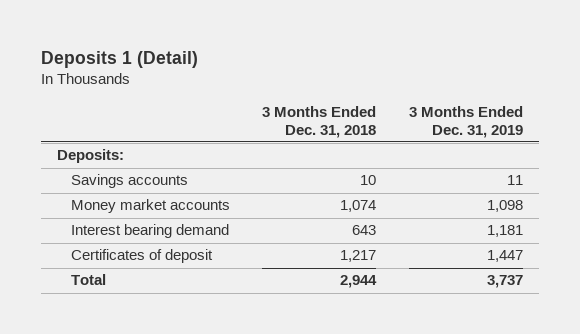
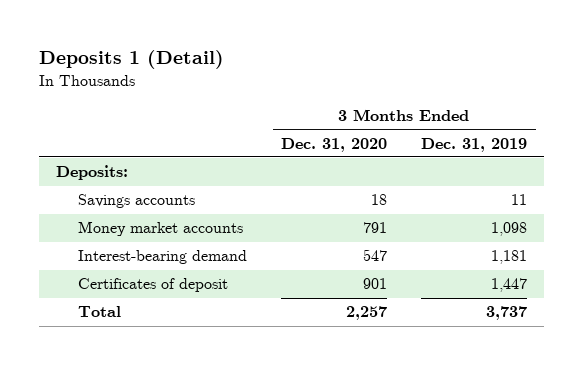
[262,105,377,138] 3 Months Ended Dec. 31, 2018 -> none
none -> [281,137,388,152] Dec. 31, 2020
[71,224,230,239] Interest bearing demand -> [78,250,248,265] Interest-bearing demand

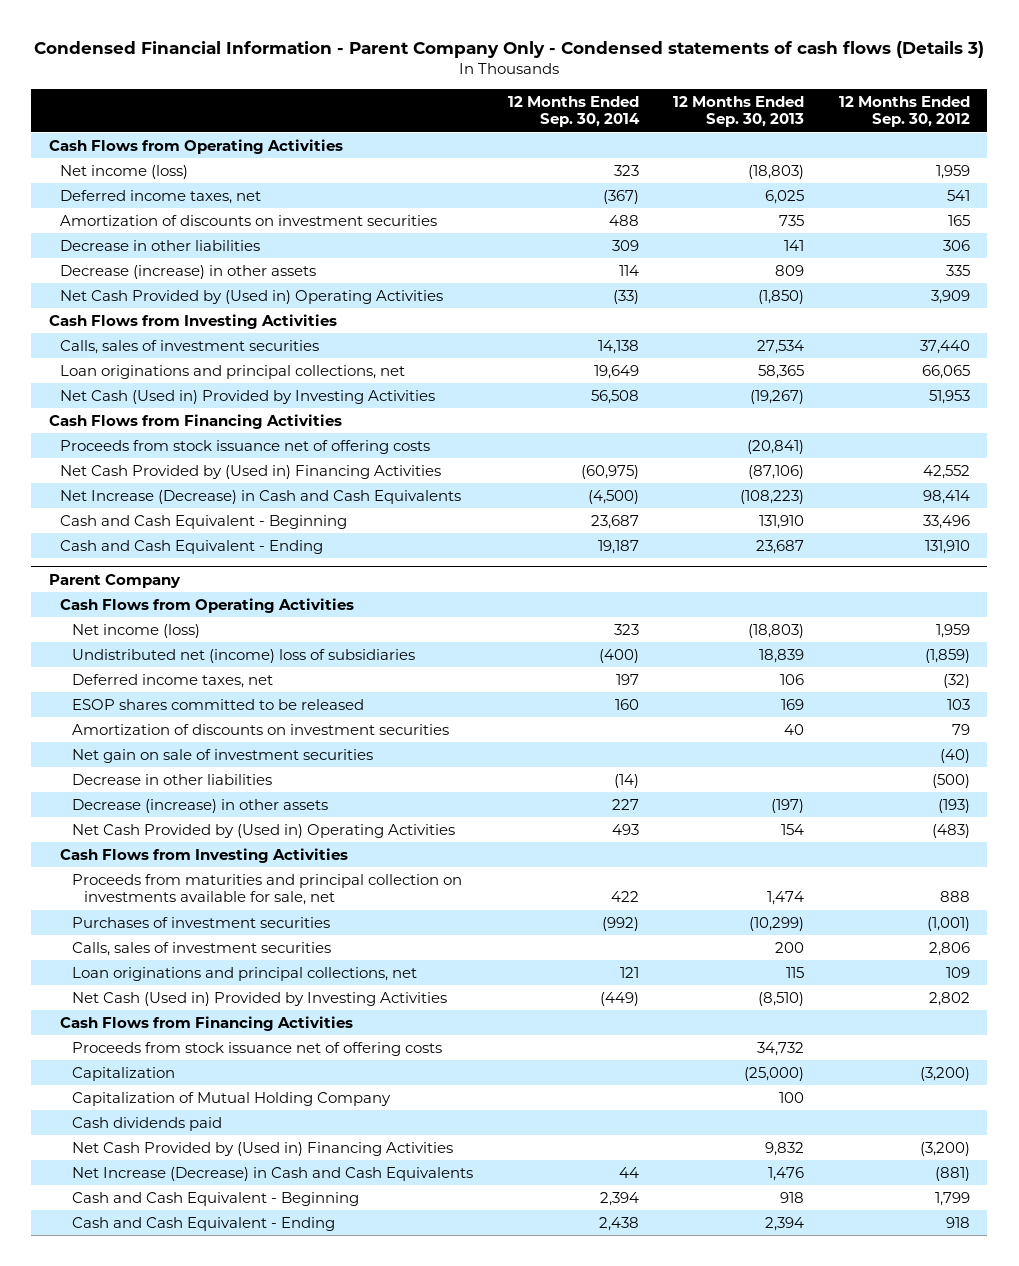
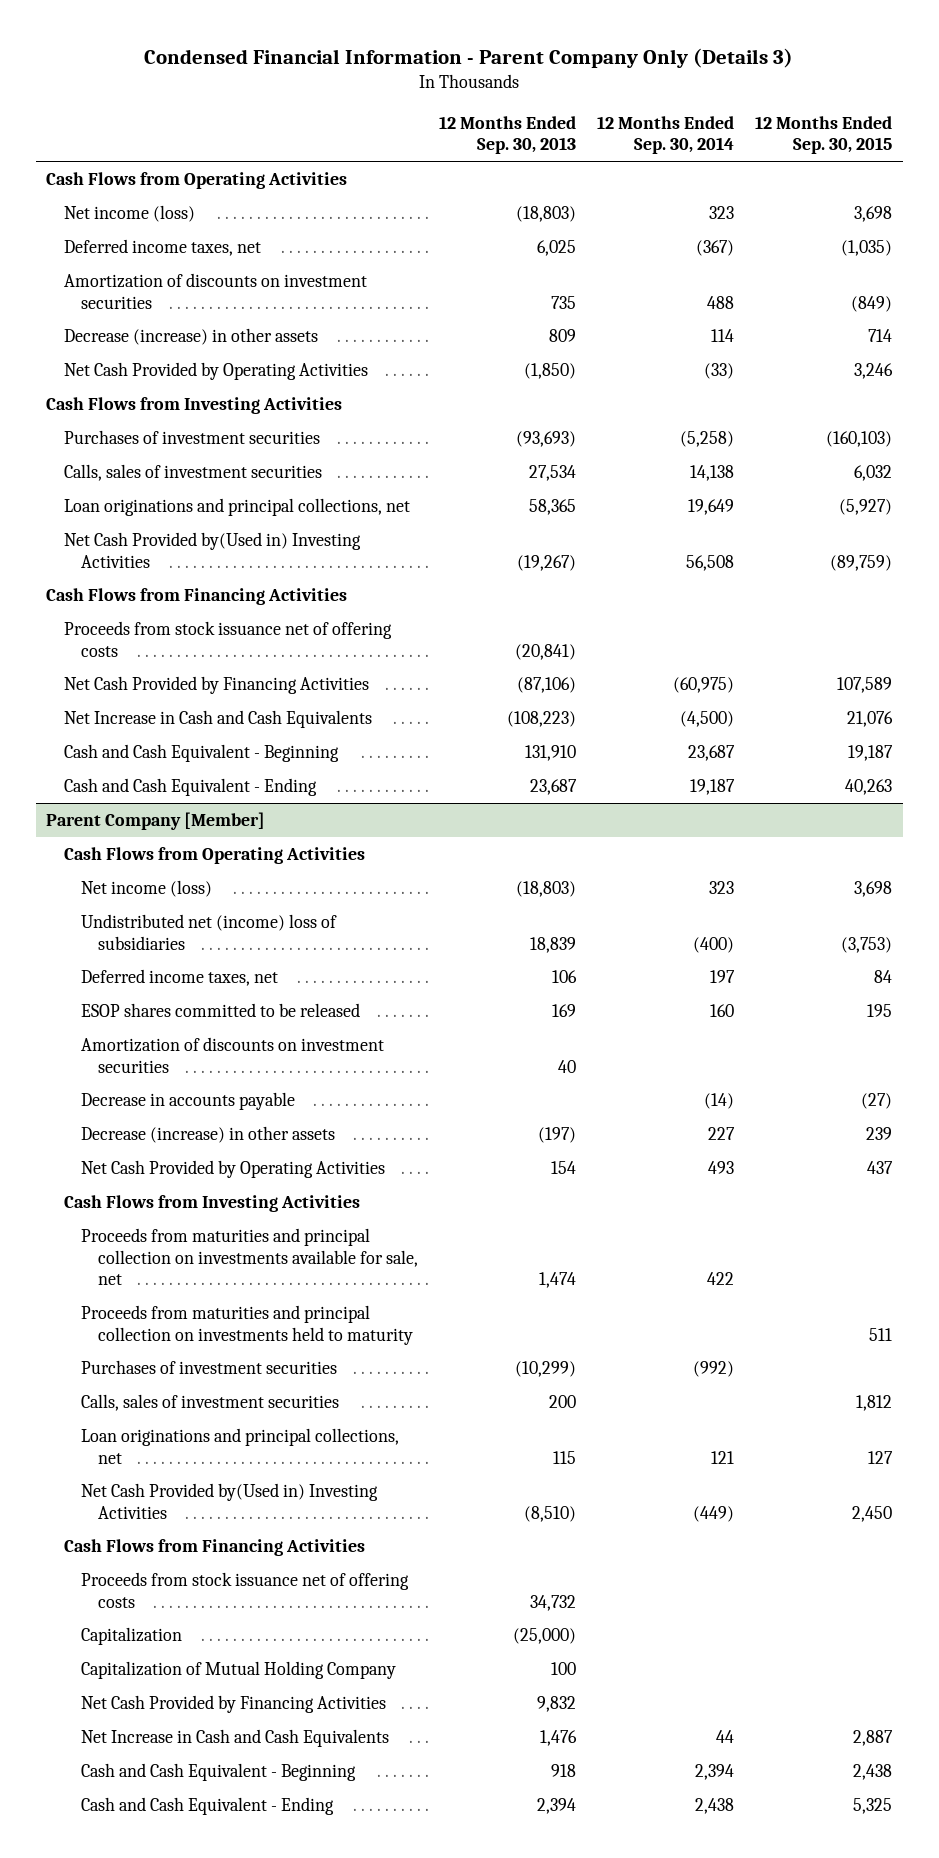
[34,41,985,59] Condensed Financial Information - Parent Company Only - Condensed statements of cash flows (Details 3) -> [144,47,794,68] Condensed Financial Information - Parent Company Only (Details 3)
[839,95,971,128] 12 Months Ended Sep. 30, 2012 -> none
none -> [755,115,893,155] 12 Months Ended Sep. 30, 2015
[60,239,261,251] Decrease in other liabilities -> none
[60,289,444,304] Net Cash Provided by (Used in) Operating Activities -> [63,361,368,380] Net Cash Provided by Operating Activities
none -> [63,429,320,444] Purchases of investment securities
[60,389,436,404] Net Cash (Used in) Provided by Investing Activities -> [63,531,361,568] Net Cash Provided by(Used in) Investing Activities
[60,464,442,479] Net Cash Provided by (Used in) Financing Activities -> [63,675,369,694] Net Cash Provided by Financing Activities
[60,489,462,504] Net Increase (Decrease) in Cash and Cash Equivalents -> [63,709,372,728] Net Increase in Cash and Cash Equivalents
[48,573,181,588] Parent Company -> [46,811,266,830] Parent Company [Member]
[71,748,373,763] Net gain on sale of investment securities -> none
[71,773,272,785] Decrease in other liabilities -> none
none -> [80,1091,295,1110] Decrease in accounts payable
[71,823,455,838] Net Cash Provided by (Used in) Operating Activities -> [80,1159,385,1178] Net Cash Provided by Operating Activities
none -> [80,1304,413,1345] Proceeds from maturities and principal collection on investments held to maturity
[71,991,447,1006] Net Cash (Used in) Provided by Investing Activities -> [80,1482,378,1519] Net Cash Provided by(Used in) Investing Activities
[71,1116,222,1131] Cash dividends paid -> none
[71,1141,453,1156] Net Cash Provided by (Used in) Financing Activities -> [80,1694,386,1713] Net Cash Provided by Financing Activities
[71,1166,473,1181] Net Increase (Decrease) in Cash and Cash Equivalents -> [80,1728,389,1747] Net Increase in Cash and Cash Equivalents

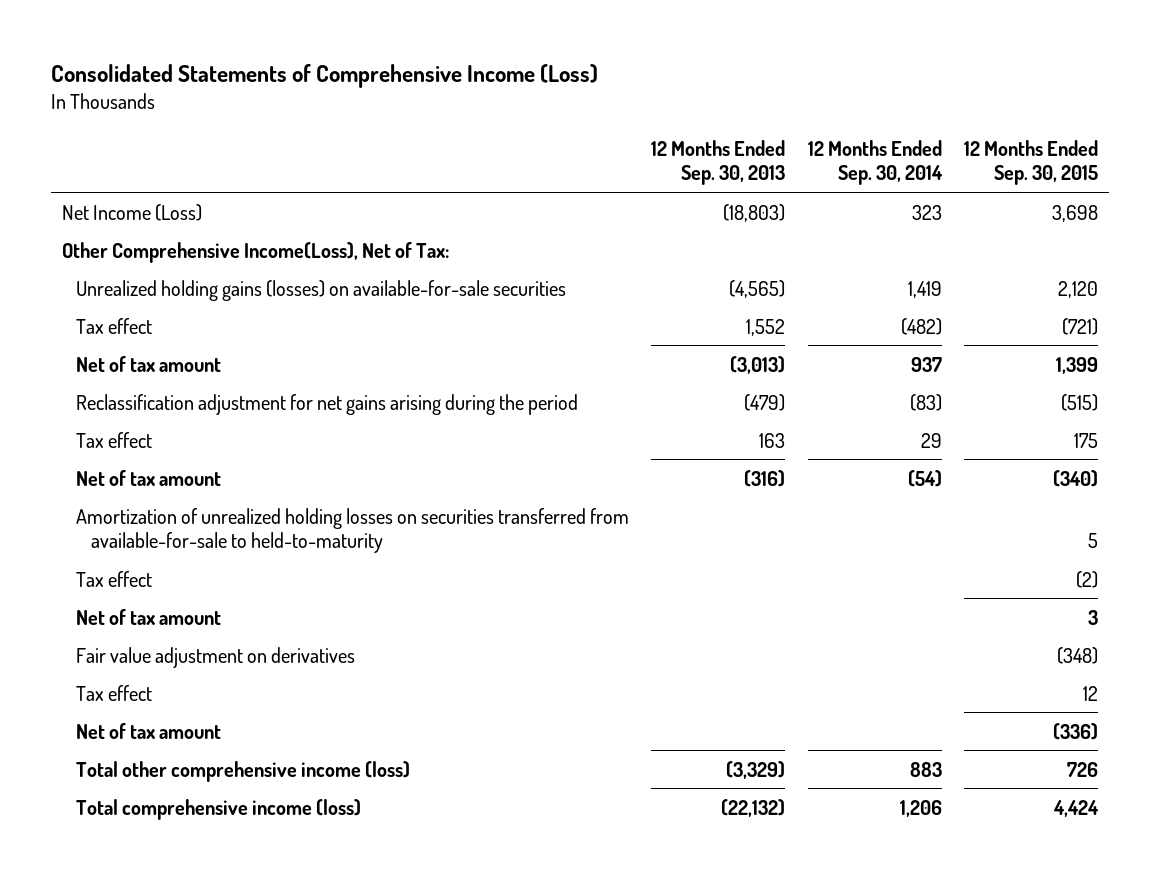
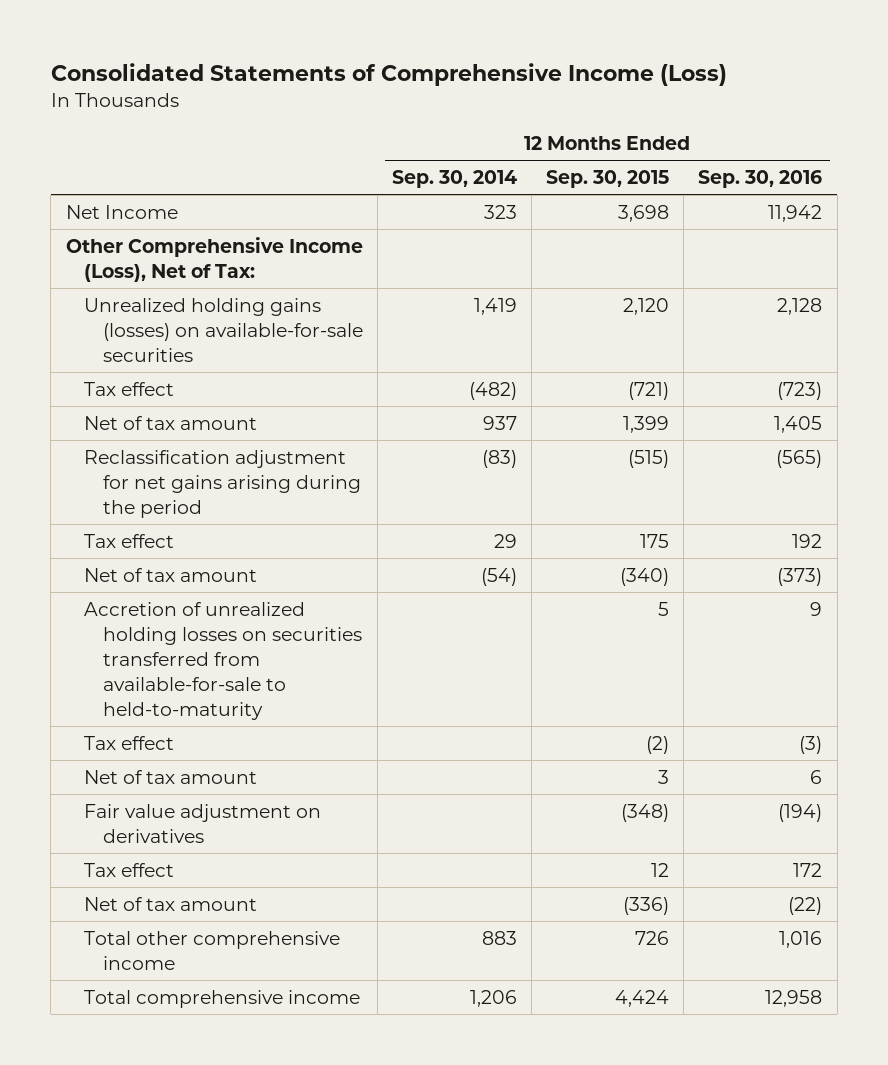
[651,139,786,186] 12 Months Ended Sep. 30, 2013 -> none
none -> [698,170,823,189] Sep. 30, 2016
[61,203,202,221] Net Income (Loss) -> [65,204,178,219] Net Income
[61,241,449,263] Other Comprehensive Income(Loss), Net of Tax: -> [65,236,363,282] Other Comprehensive Income (Loss), Net of Tax:
[76,507,630,554] Amortization of unrealized holding losses on securities transferred from available-for-sale to held-to-maturity -> [84,601,362,720] Accretion of unrealized holding losses on securities transferred from available-for-sale to held-to-maturity
[76,760,411,782] Total other comprehensive income (loss) -> [84,930,341,970] Total other comprehensive income
[76,798,362,820] Total comprehensive income (loss) -> [84,989,361,1008] Total comprehensive income

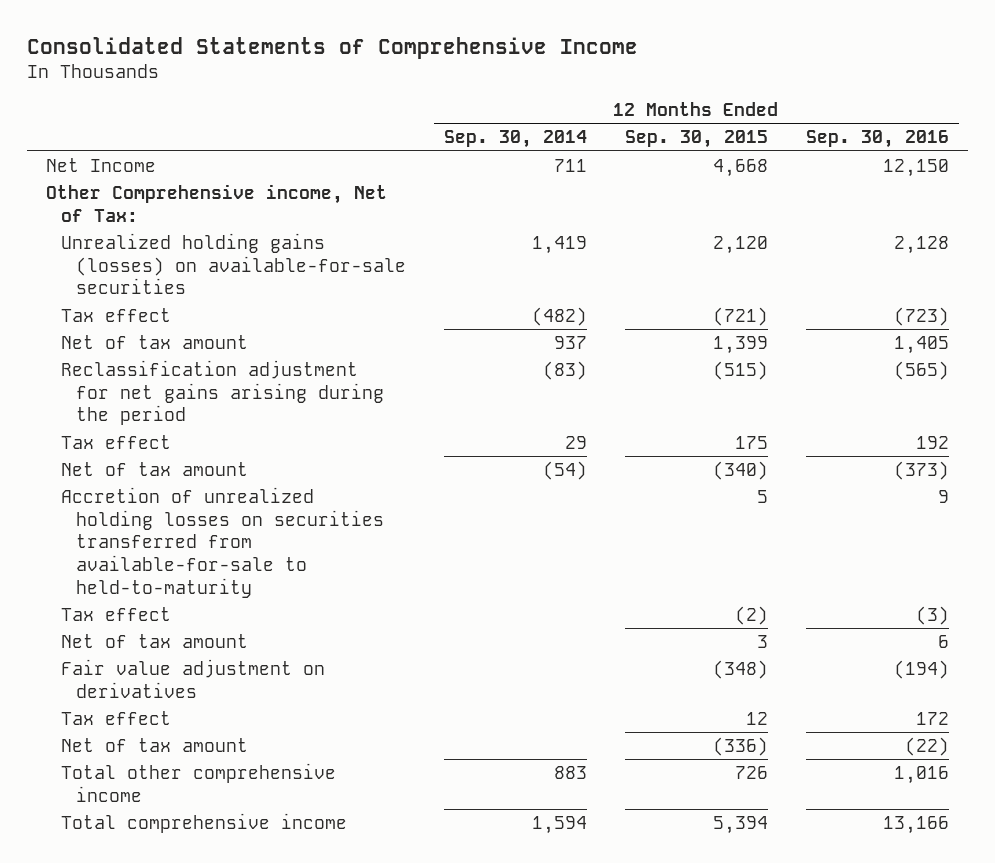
[50,62,727,86] Consolidated Statements of Comprehensive Income (Loss) -> [26,37,638,60] Consolidated Statements of Comprehensive Income
[483,204,517,219] 323 -> [553,158,587,172] 711
[618,204,670,222] 3,698 -> [712,158,768,177] 4,668
[768,204,823,222] 11,942 -> [882,158,949,177] 12,150
[65,236,363,282] Other Comprehensive Income (Loss), Net of Tax: -> [45,183,387,222] Other Comprehensive income, Net of Tax:
[469,989,517,1007] 1,206 -> [531,815,587,834] 1,594
[615,989,670,1007] 4,424 -> [712,815,768,834] 5,394
[765,989,823,1007] 12,958 -> [882,815,949,834] 13,166

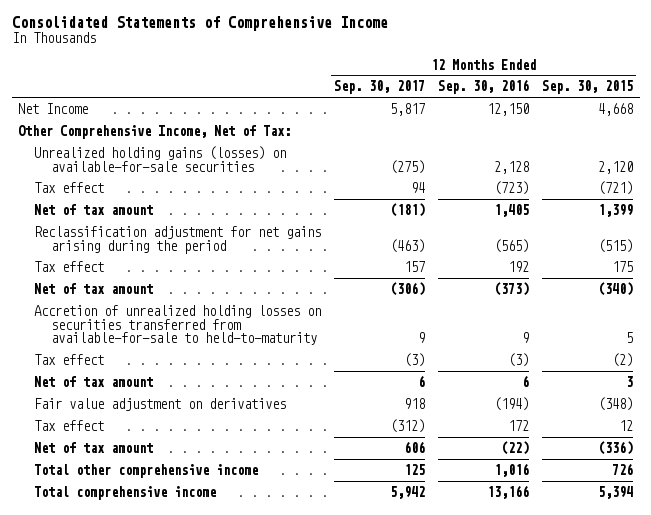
[443,130,587,149] Sep. 30, 2014 -> none
none -> [334,80,426,95] Sep. 30, 2017
[45,183,387,222] Other Comprehensive income, Net of Tax: -> [18,124,292,139] Other Comprehensive Income, Net of Tax:

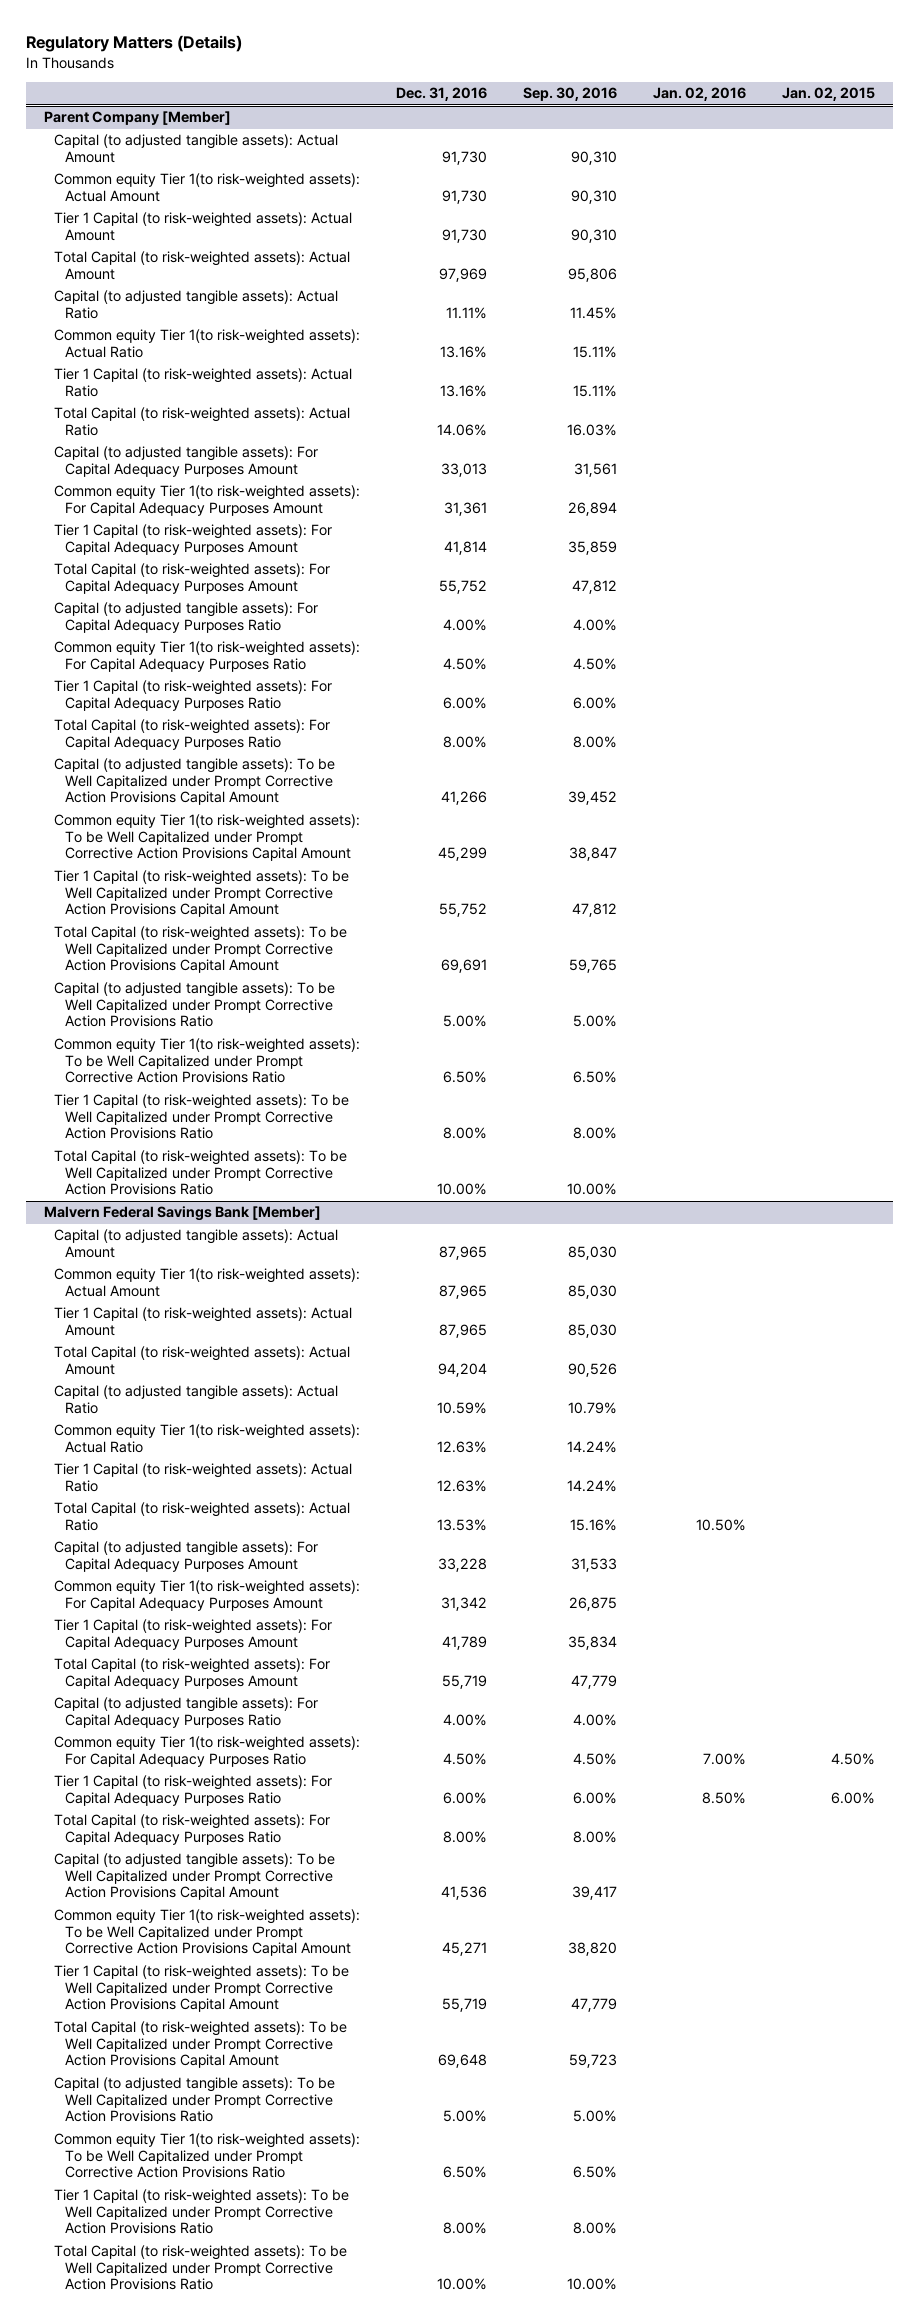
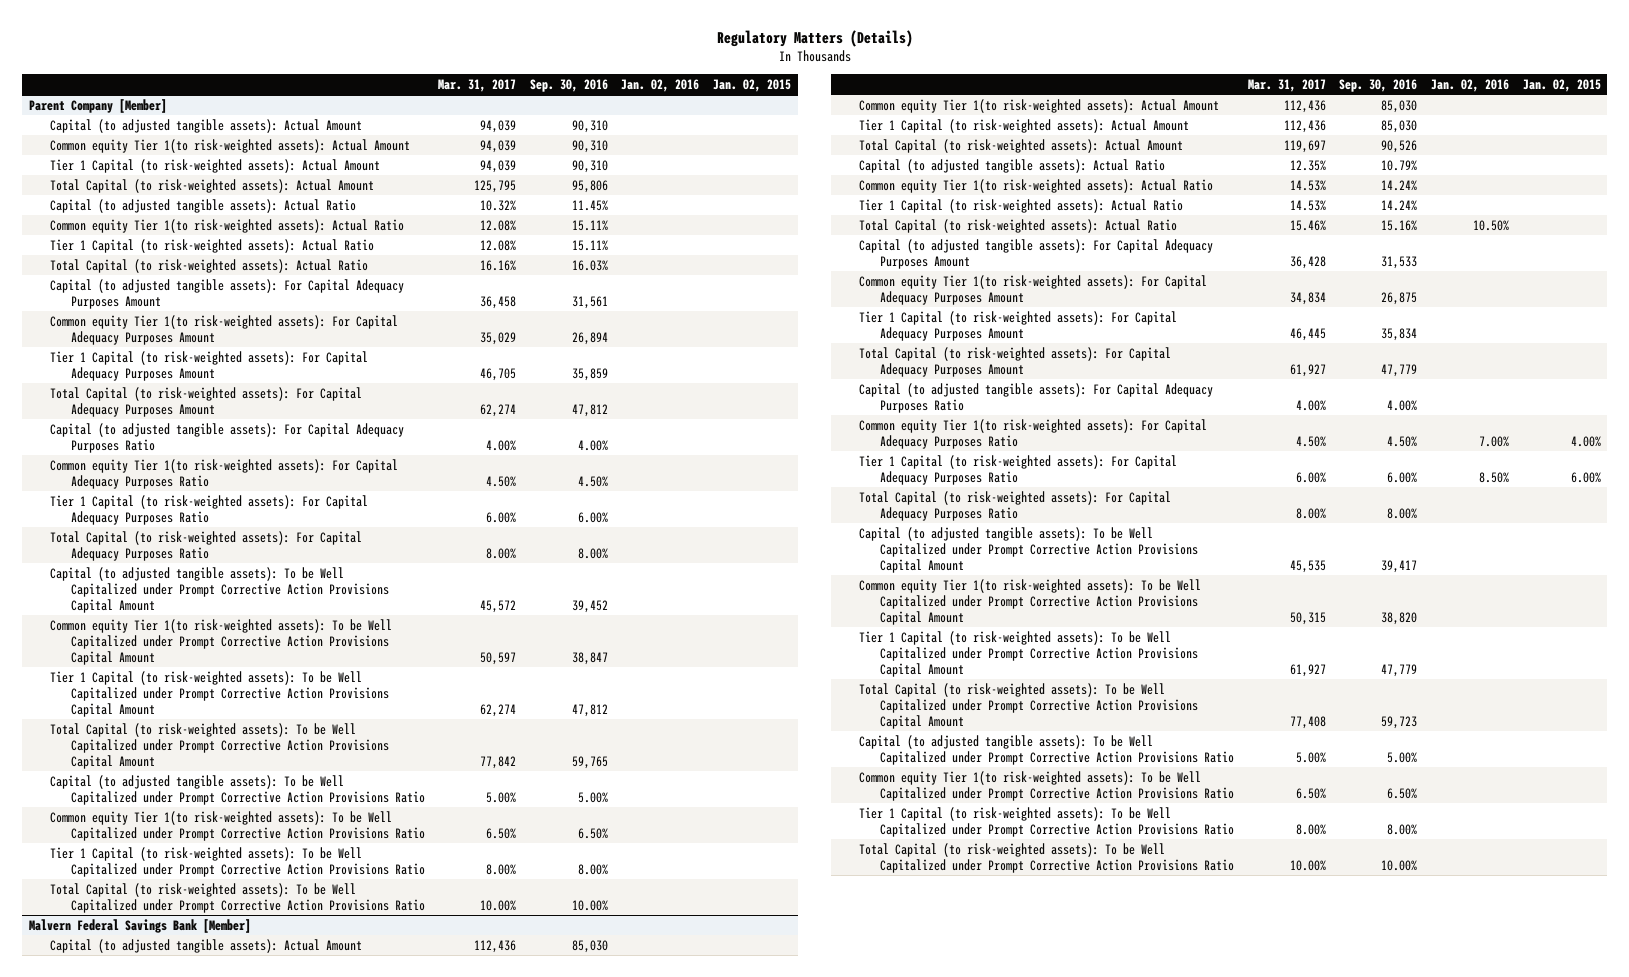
[396,87,488,102] Dec. 31, 2016 -> none
none -> [438,78,517,92] Mar. 31, 2017
[831,1752,876,1765] 4.50% -> [1570,435,1601,447] 4.00%

